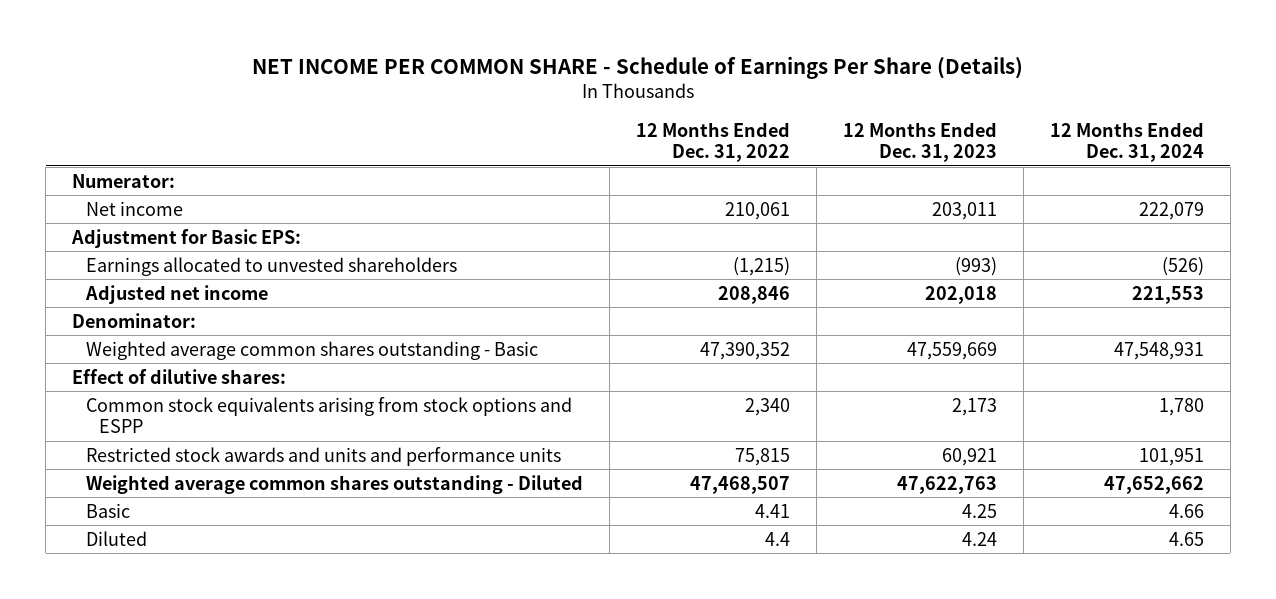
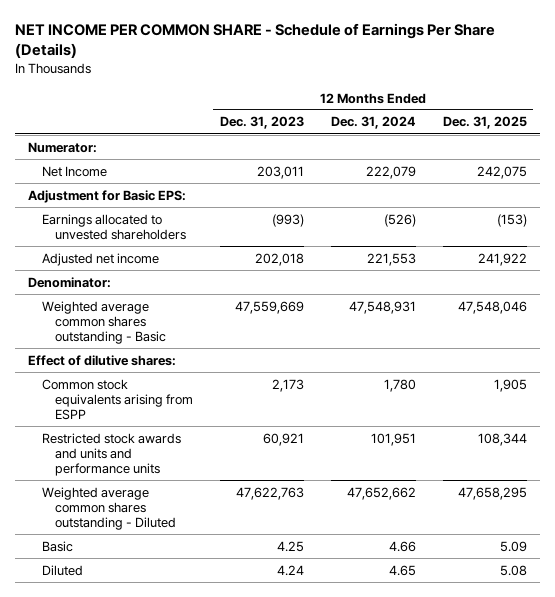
[635,121,790,163] 12 Months Ended Dec. 31, 2022 -> none
none -> [442,116,527,130] Dec. 31, 2025
[85,200,183,216] Net income -> [41,165,107,177] Net Income
[85,396,572,434] Common stock equivalents arising from stock options and ESPP -> [41,378,193,420] Common stock equivalents arising from ESPP

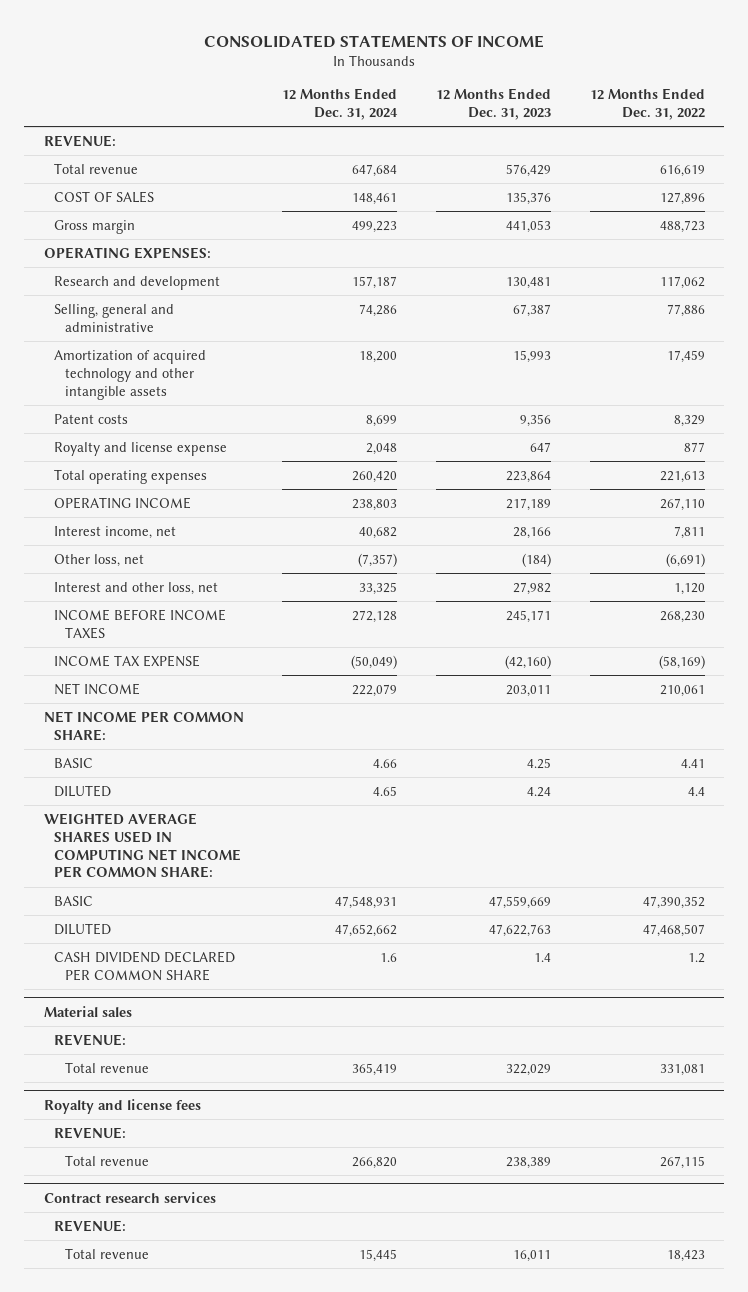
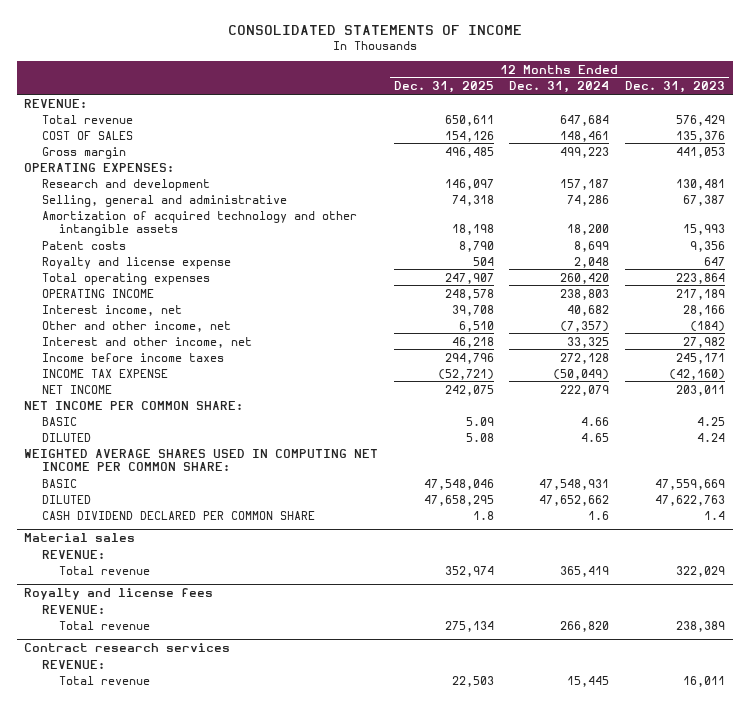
[589,88,705,120] 12 Months Ended Dec. 31, 2022 -> none
none -> [393,81,494,94] Dec. 31, 2025
[54,553,145,567] Other loss, net -> [41,320,231,332] Other and other income, net
[54,581,219,595] Interest and other loss, net -> [41,336,252,348] Interest and other income, net
[54,608,227,639] INCOME BEFORE INCOME TAXES -> [41,352,224,362] Income before income taxes

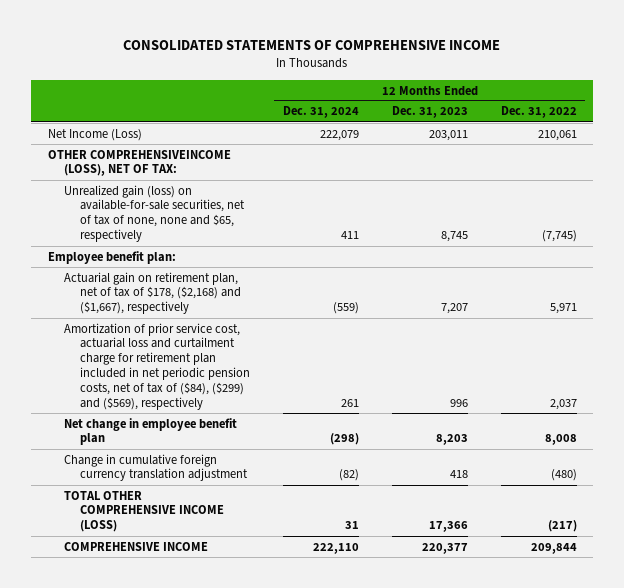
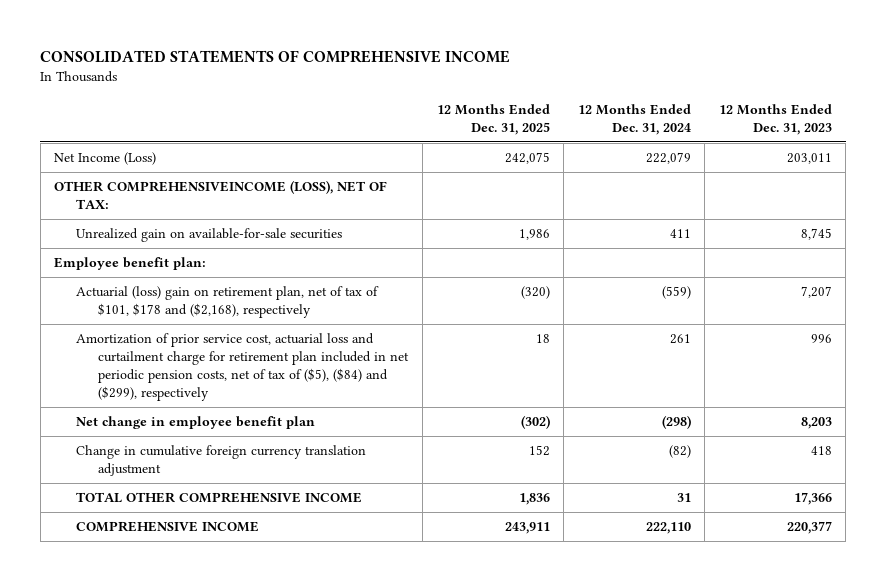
[500,106,577,119] Dec. 31, 2022 -> none
none -> [436,104,550,136] 12 Months Ended Dec. 31, 2025
[63,184,245,243] Unrealized gain (loss) on available-for-sale securities, net of tax of none, none and $65, respectively -> [76,228,343,243] Unrealized gain on available-for-sale securities
[63,271,241,315] Actuarial gain on retirement plan, net of tax of $178, ($2,168) and ($1,667), respectively -> [76,286,380,319] Actuarial (loss) gain on retirement plan, net of tax of $101, $178 and ($2,168), respectively
[63,322,250,411] Amortization of prior service cost, actuarial loss and curtailment charge for retirement plan included in net periodic pension costs, net of tax of ($84), ($299) and ($569), respectively -> [76,333,410,402] Amortization of prior service cost, actuarial loss and curtailment charge for retirement plan included in net periodic pension costs, net of tax of ($5), ($84) and ($299), respectively
[63,490,224,533] TOTAL OTHER COMPREHENSIVE INCOME (LOSS) -> [76,492,363,504] TOTAL OTHER COMPREHENSIVE INCOME

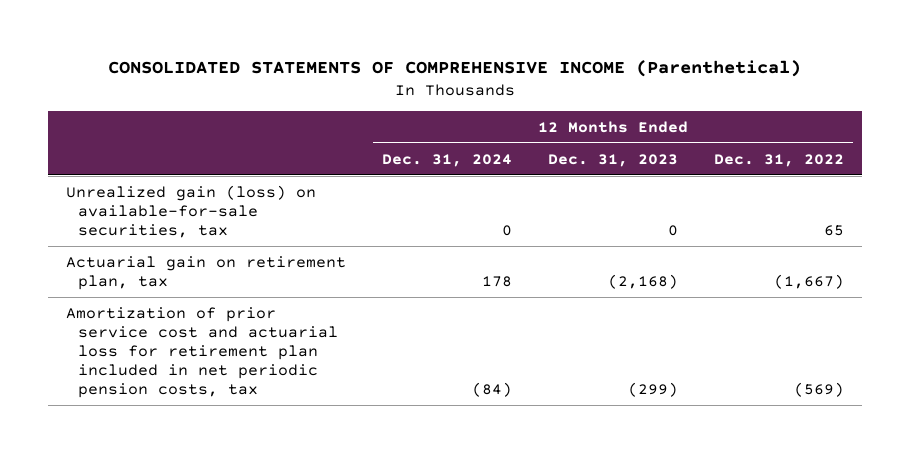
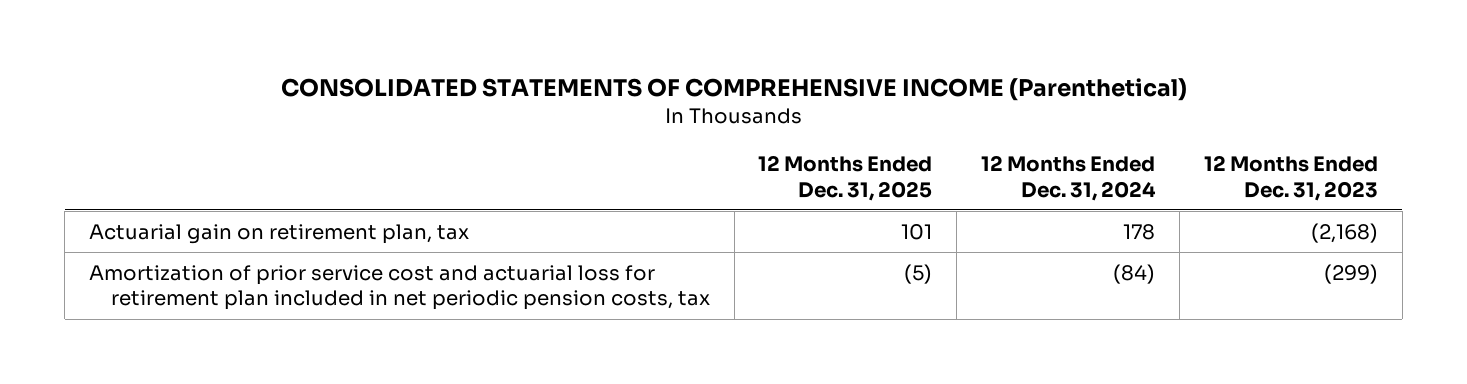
[713,153,844,167] Dec. 31, 2022 -> none
none -> [758,155,933,201] 12 Months Ended Dec. 31, 2025
[65,184,316,238] Unrealized gain (loss) on available-for-sale securities, tax -> none

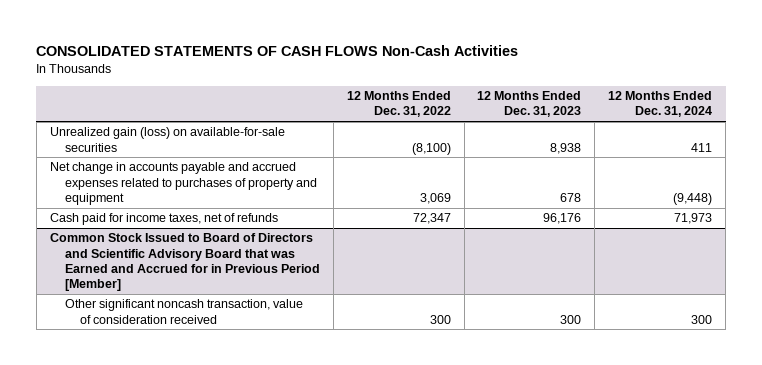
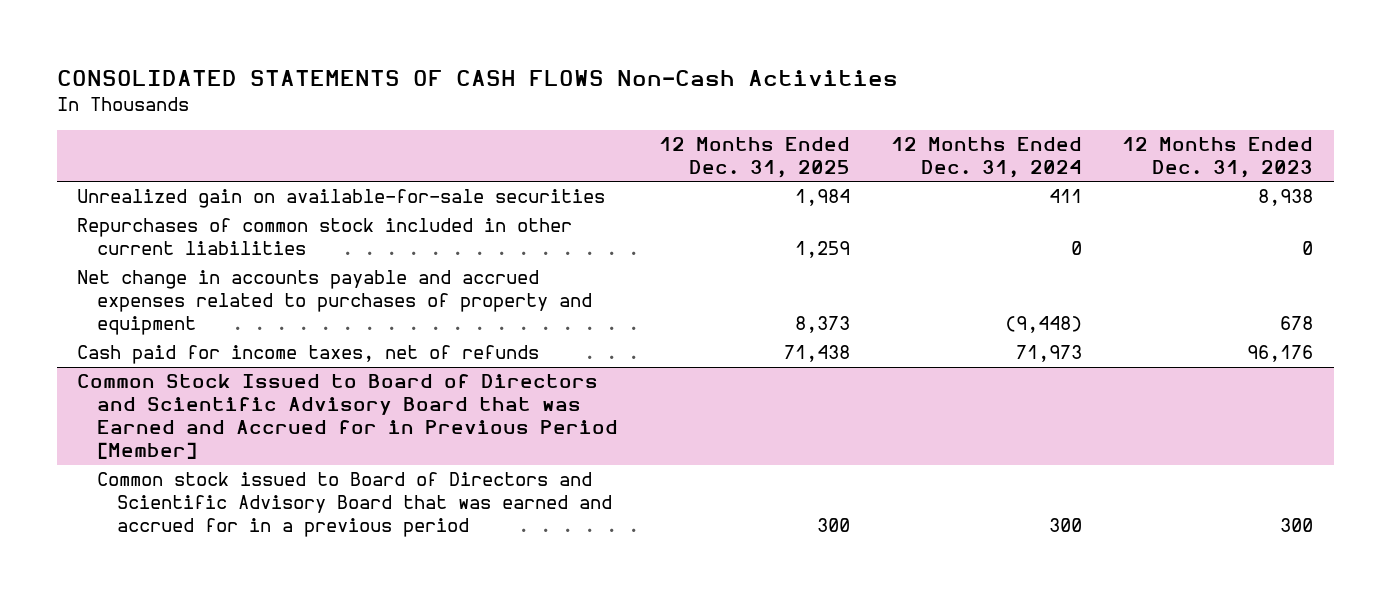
[346,91,451,118] 12 Months Ended Dec. 31, 2022 -> none
none -> [658,137,850,179] 12 Months Ended Dec. 31, 2025
[49,127,285,152] Unrealized gain (loss) on available-for-sale securities -> [77,189,606,209] Unrealized gain on available-for-sale securities
none -> [77,218,573,256] Repurchases of common stock included in other current liabilities
[64,299,303,324] Other significant noncash transaction, value of consideration received -> [97,472,613,538] Common stock issued to Board of Directors and Scientific Advisory Board that was earned and accrued for in a previous period

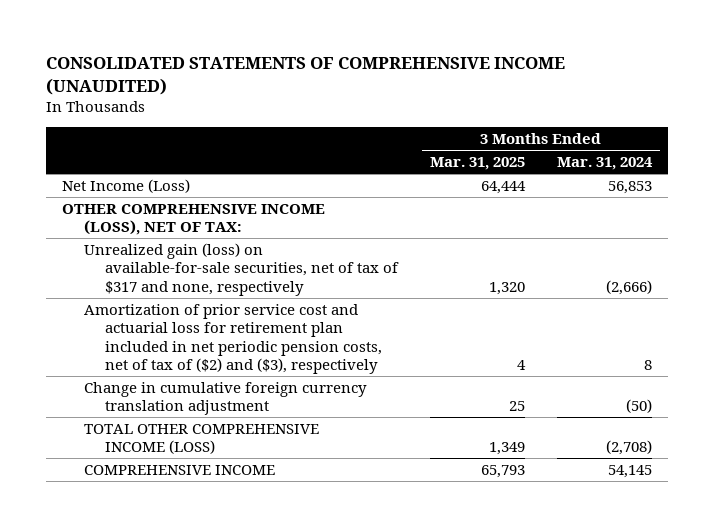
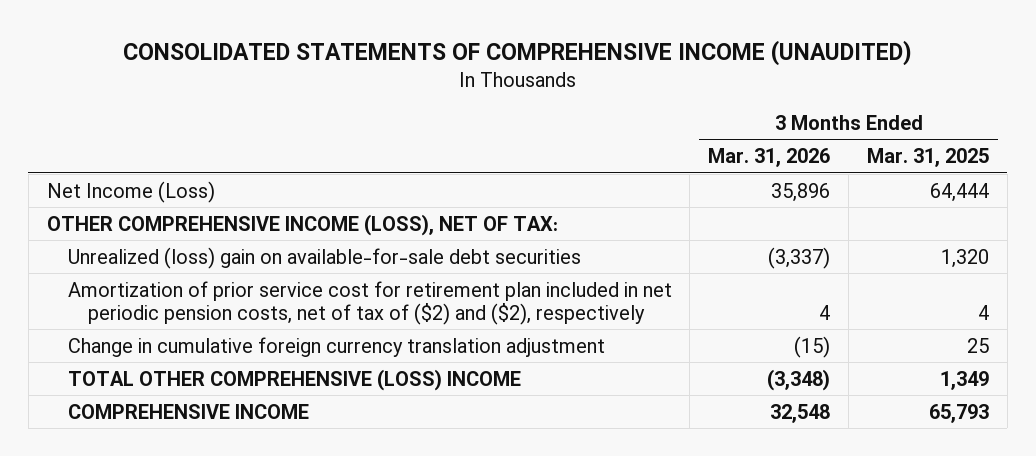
[557,156,654,170] Mar. 31, 2024 -> none
none -> [708,148,831,168] Mar. 31, 2026
[83,242,399,296] Unrealized gain (loss) on available-for-sale securities, net of tax of $317 and none, respectively -> [67,246,581,269] Unrealized (loss) gain on available-for-sale debt securities
[83,303,382,375] Amortization of prior service cost and actuarial loss for retirement plan included in net periodic pension costs, net of tax of ($2) and ($3), respectively -> [67,280,672,325] Amortization of prior service cost for retirement plan included in net periodic pension costs, net of tax of ($2) and ($2), respectively
[83,423,319,455] TOTAL OTHER COMPREHENSIVE INCOME (LOSS) -> [67,368,521,391] TOTAL OTHER COMPREHENSIVE (LOSS) INCOME

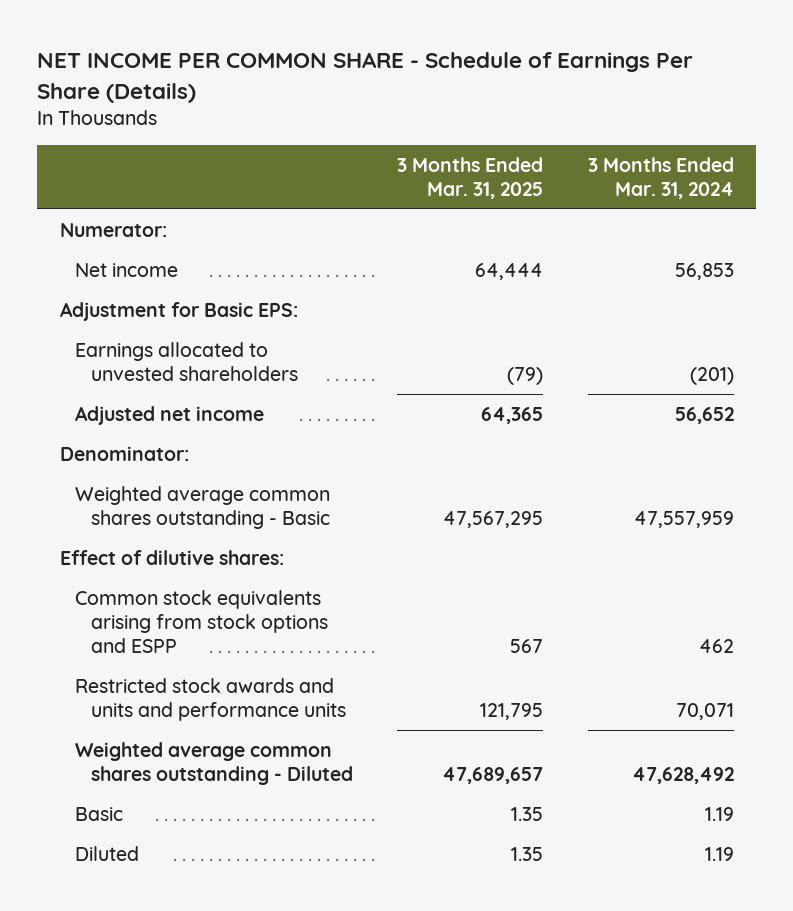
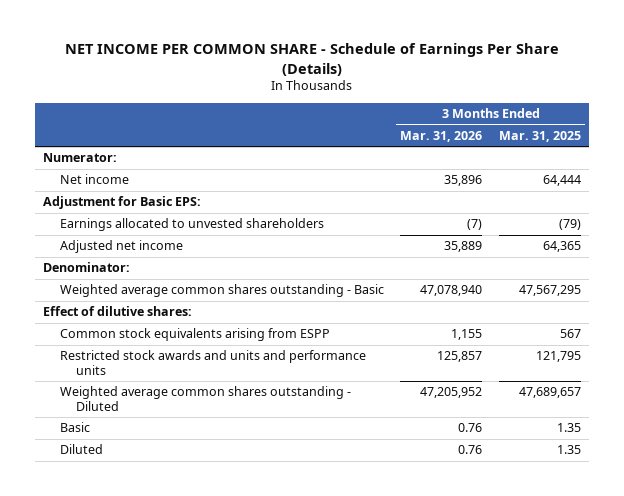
[587,156,734,200] 3 Months Ended Mar. 31, 2024 -> none
none -> [400,130,483,142] Mar. 31, 2026
[75,589,328,654] Common stock equivalents arising from stock options and ESPP -> [59,328,330,342] Common stock equivalents arising from ESPP

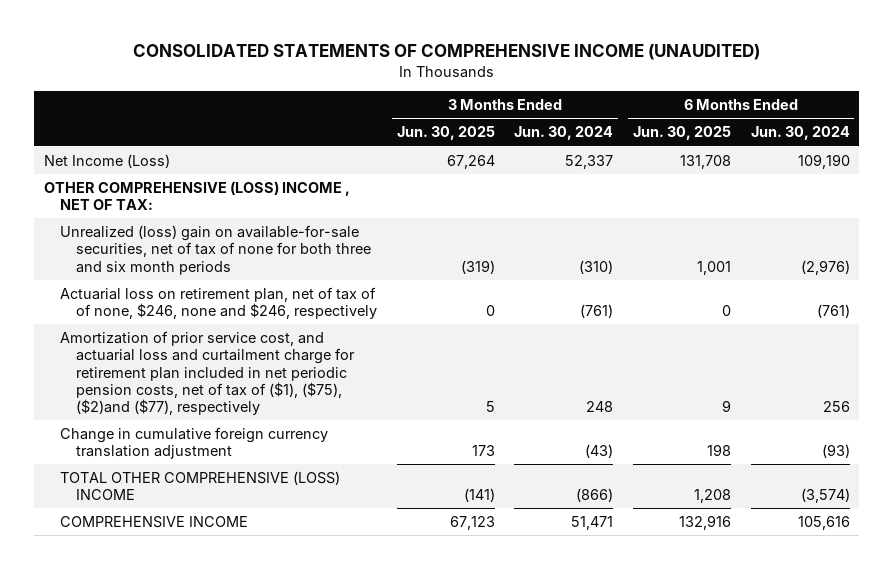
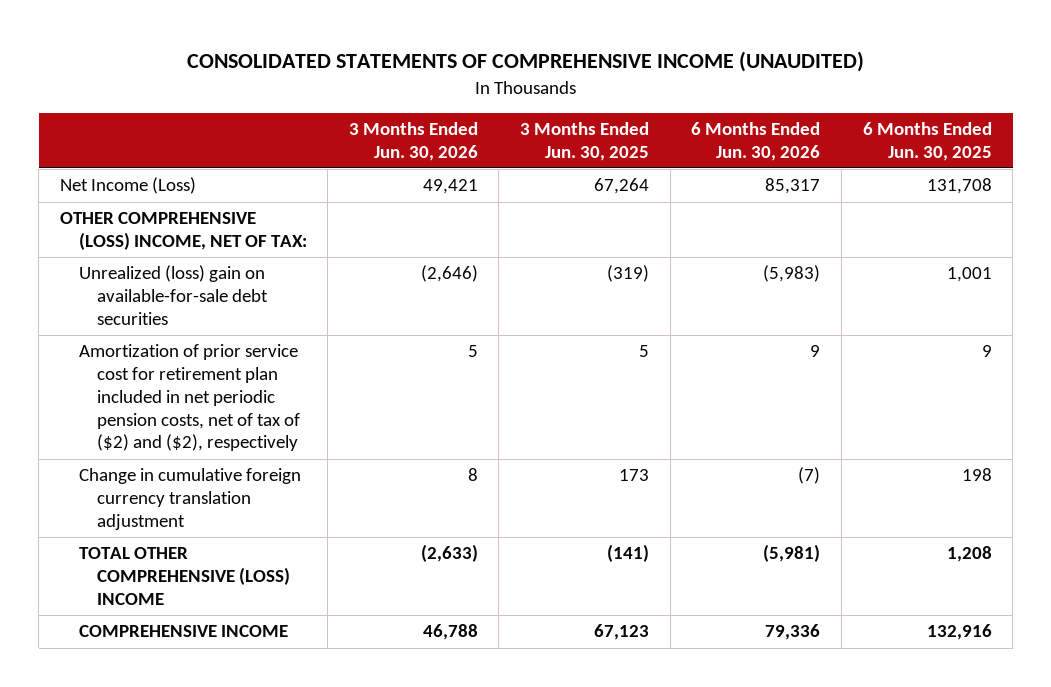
[514,126,614,141] Jun. 30, 2024 -> none
[750,126,850,141] Jun. 30, 2024 -> none
none -> [348,121,478,161] 3 Months Ended Jun. 30, 2026
none -> [691,121,821,161] 6 Months Ended Jun. 30, 2026
[59,286,378,320] Actuarial loss on retirement plan, net of tax of of none, $246, none and $246, respectively -> none
[43,180,350,211] OTHER COMPREHENSIVE (LOSS) INCOME , NET OF TAX: -> [59,212,307,251] OTHER COMPREHENSIVE (LOSS) INCOME, NET OF TAX:
[59,224,372,275] Unrealized (loss) gain on available-for-sale securities, net of tax of none for both three and six month periods -> [78,265,269,325] Unrealized (loss) gain on available-for-sale debt securities
[59,330,356,416] Amortization of prior service cost, and actuarial loss and curtailment charge for retirement plan included in net periodic pension costs, net of tax of ($1), ($75), ($2)and ($77), respectively -> [78,344,301,452] Amortization of prior service cost for retirement plan included in net periodic pension costs, net of tax of ($2) and ($2), respectively

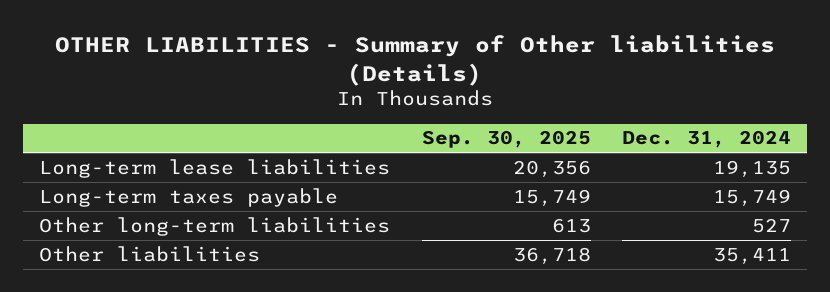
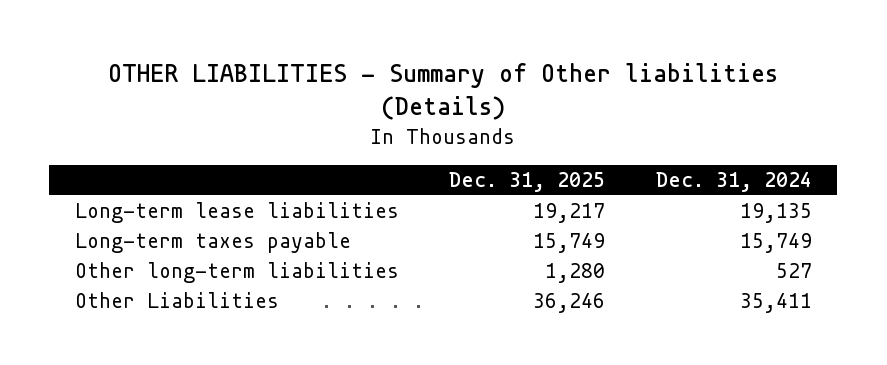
[421,130,591,149] Sep. 30, 2025 -> none
none -> [449,172,606,193] Dec. 31, 2025
[39,245,261,262] Other liabilities -> [74,292,279,309] Other Liabilities

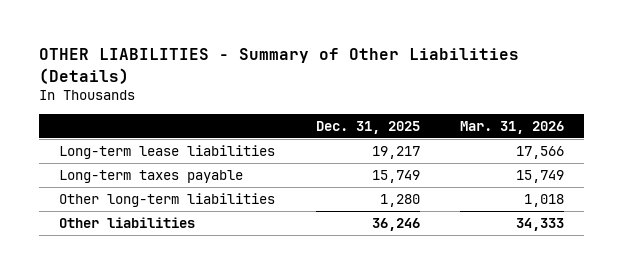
[108,63,779,121] OTHER LIABILITIES - Summary of Other liabilities (Details) -> [39,48,520,84] OTHER LIABILITIES - Summary of Other Liabilities (Details)
[656,172,813,193] Dec. 31, 2024 -> none
none -> [460,120,565,134] Mar. 31, 2026
[74,292,279,309] Other Liabilities -> [59,216,196,228] Other liabilities

